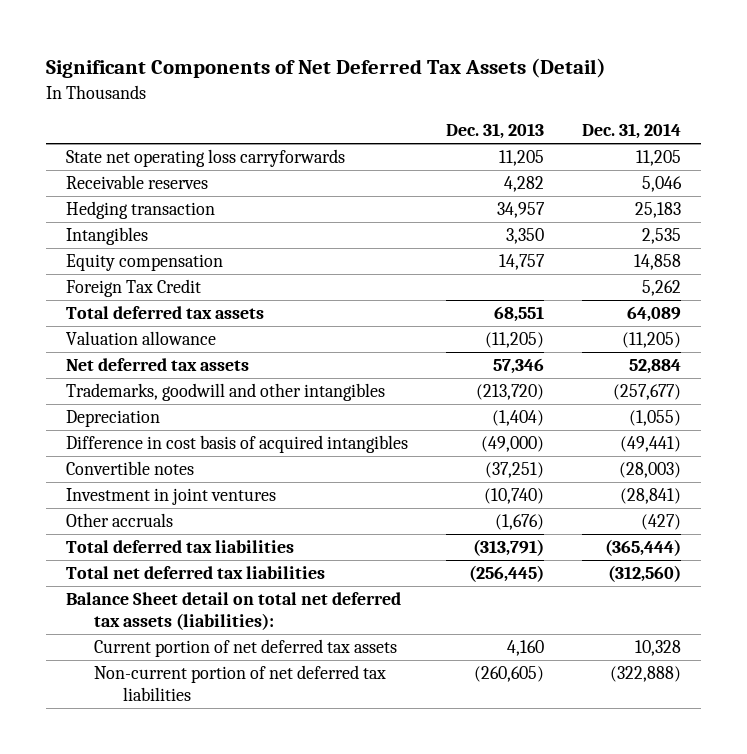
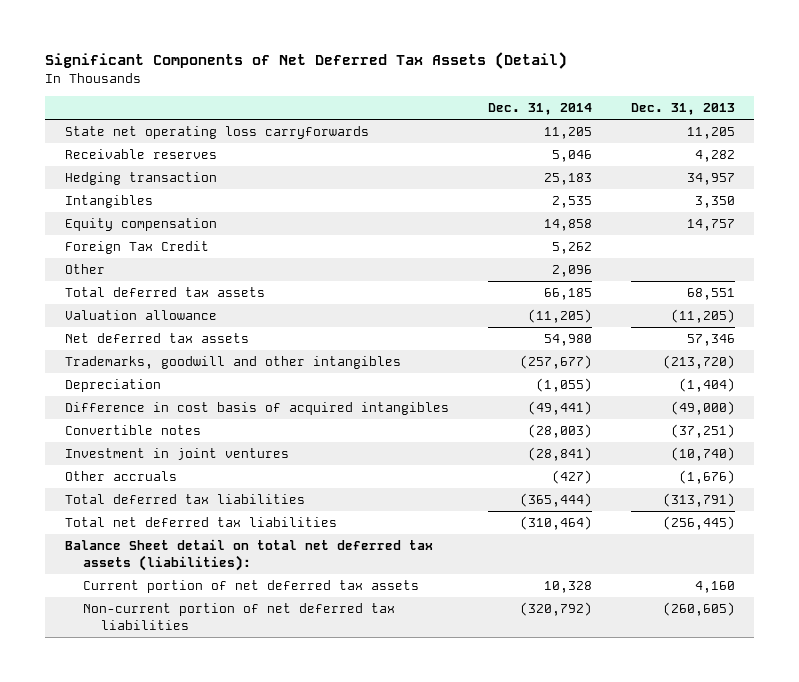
none -> [64,264,105,275] Other
[627,306,682,323] 64,089 -> [543,288,592,301] 66,185
[629,359,682,375] 52,884 -> [543,334,592,347] 54,980
[608,565,682,583] (312,560) -> [519,516,592,531] (310,464)
[610,666,682,683] (322,888) -> [519,602,592,617] (320,792)

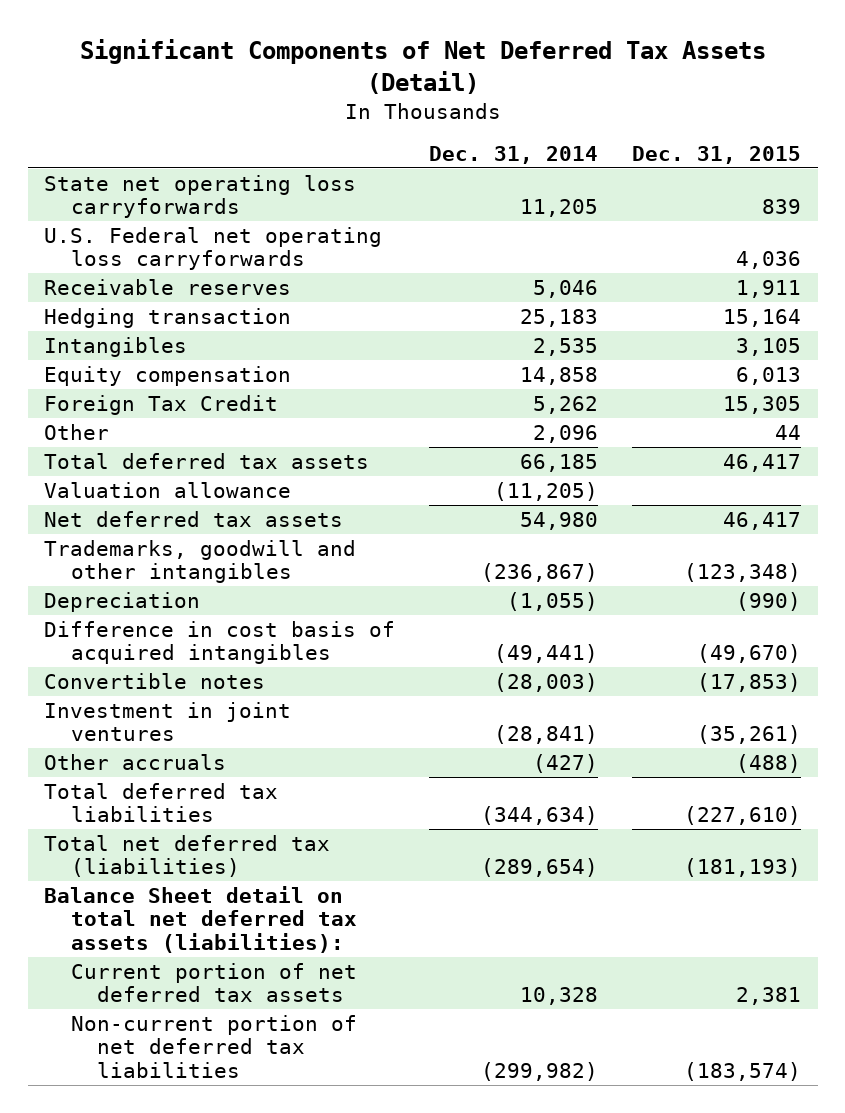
[630,103,735,116] Dec. 31, 2013 -> none
none -> [631,145,801,164] Dec. 31, 2015
none -> [44,226,383,271] U.S. Federal net operating loss carryforwards
[519,355,592,370] (257,677) -> [481,563,599,583] (236,867)
[519,493,592,508] (365,444) -> [481,806,599,826] (344,634)
[64,517,337,528] Total net deferred tax liabilities -> [44,834,331,878] Total net deferred tax (liabilities)
[519,516,592,531] (310,464) -> [481,858,599,878] (289,654)
[519,602,592,617] (320,792) -> [481,1061,599,1081] (299,982)

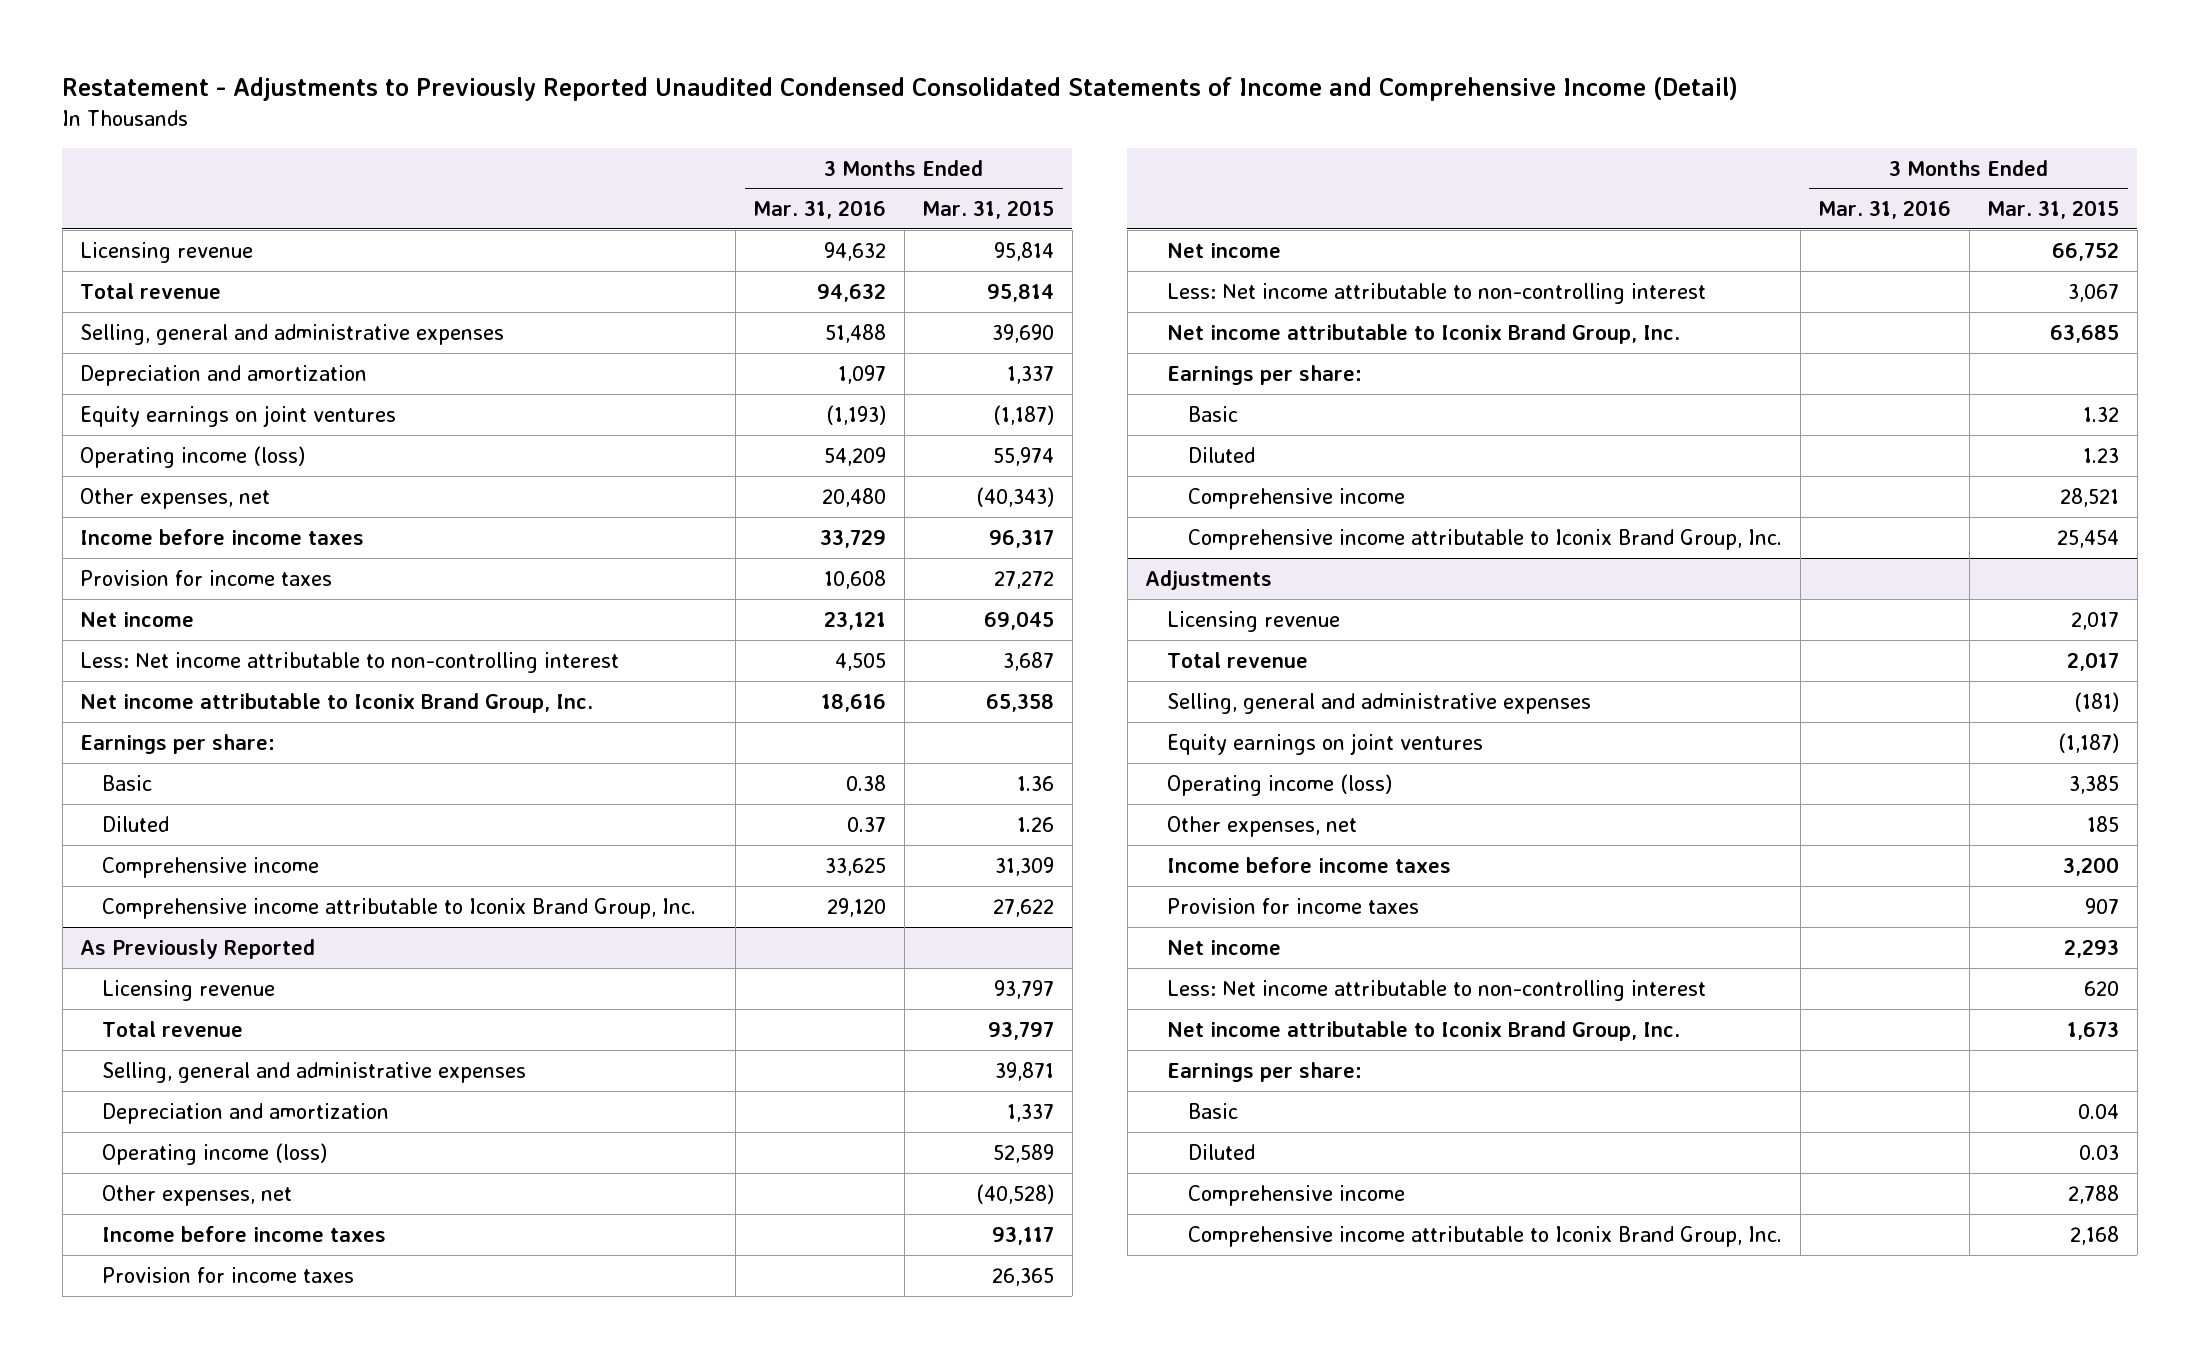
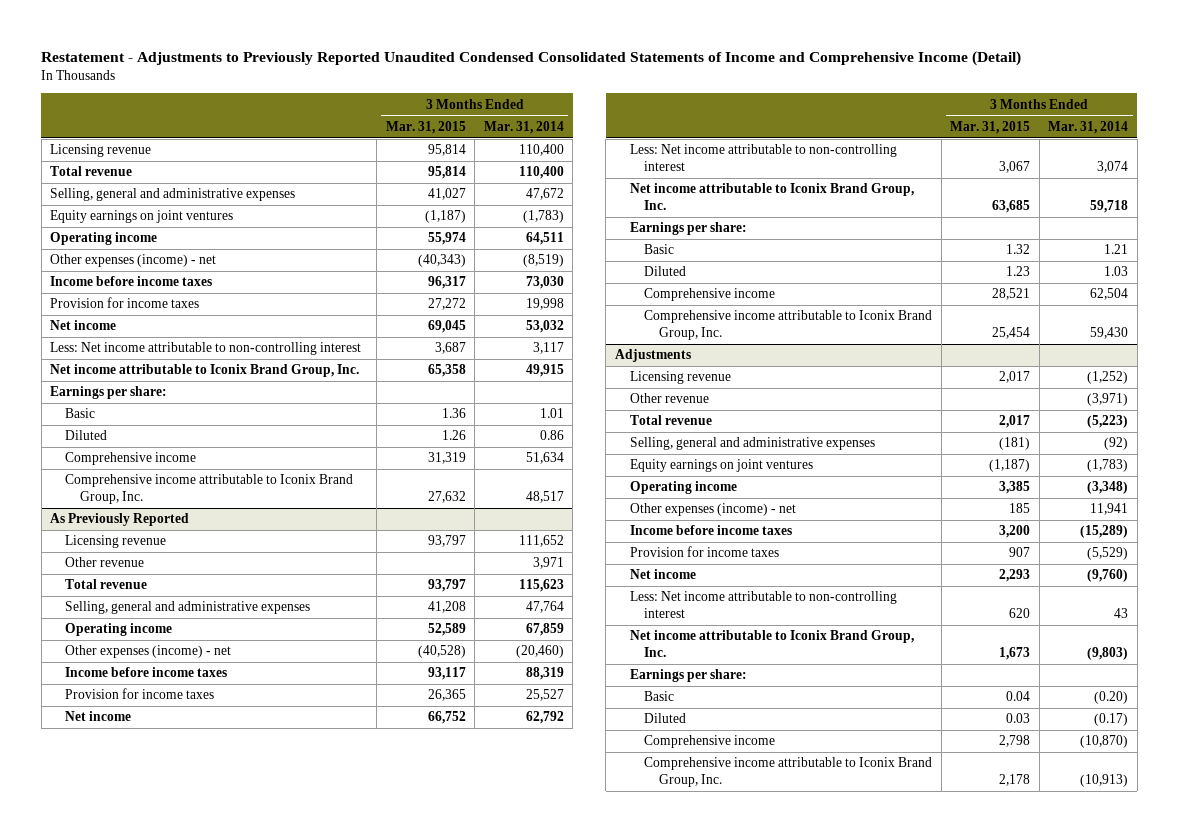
[753,200,887,220] Mar. 31, 2016 -> none
none -> [483,120,564,134] Mar. 31, 2014
[80,364,368,386] Depreciation and amortization -> none
[992,323,1055,343] 39,690 -> [427,188,466,201] 41,027
[80,445,306,468] Operating income (loss) -> [50,232,158,246] Operating income
[80,487,271,509] Other expenses, net -> [50,254,217,268] Other expenses (income) - net
[995,856,1055,876] 31,309 -> [427,452,466,465] 31,319
[993,898,1055,917] 27,622 -> [427,490,466,503] 27,632
none -> [64,557,144,568] Other revenue
[101,1102,389,1124] Depreciation and amortization -> none
[995,1061,1055,1081] 39,871 -> [427,601,466,614] 41,208
[101,1142,327,1165] Operating income (loss) -> [64,623,172,637] Operating income
[101,1184,292,1206] Other expenses, net -> [64,645,231,659] Other expenses (income) - net
none -> [629,393,709,404] Other revenue
[1166,773,1392,796] Operating income (loss) -> [629,481,737,495] Operating income
[1166,815,1357,837] Other expenses, net -> [629,503,796,517] Other expenses (income) - net
[2068,1184,2120,1204] 2,788 -> [999,735,1031,748] 2,798
[2070,1225,2120,1245] 2,168 -> [999,773,1031,786] 2,178

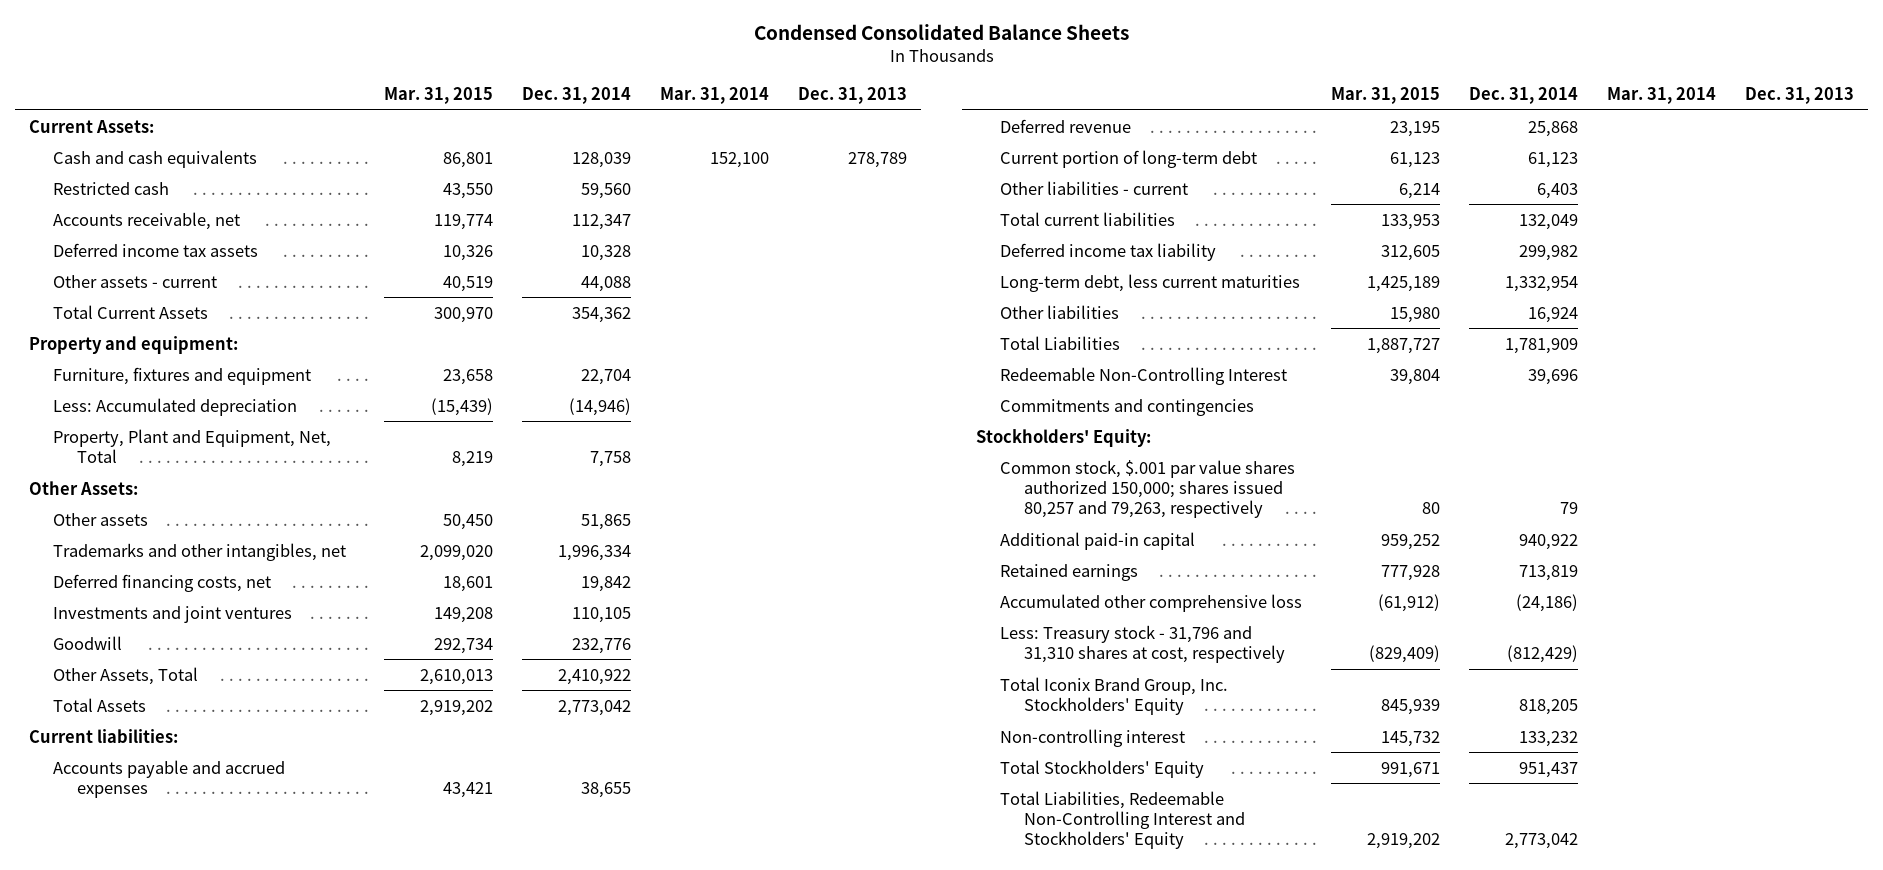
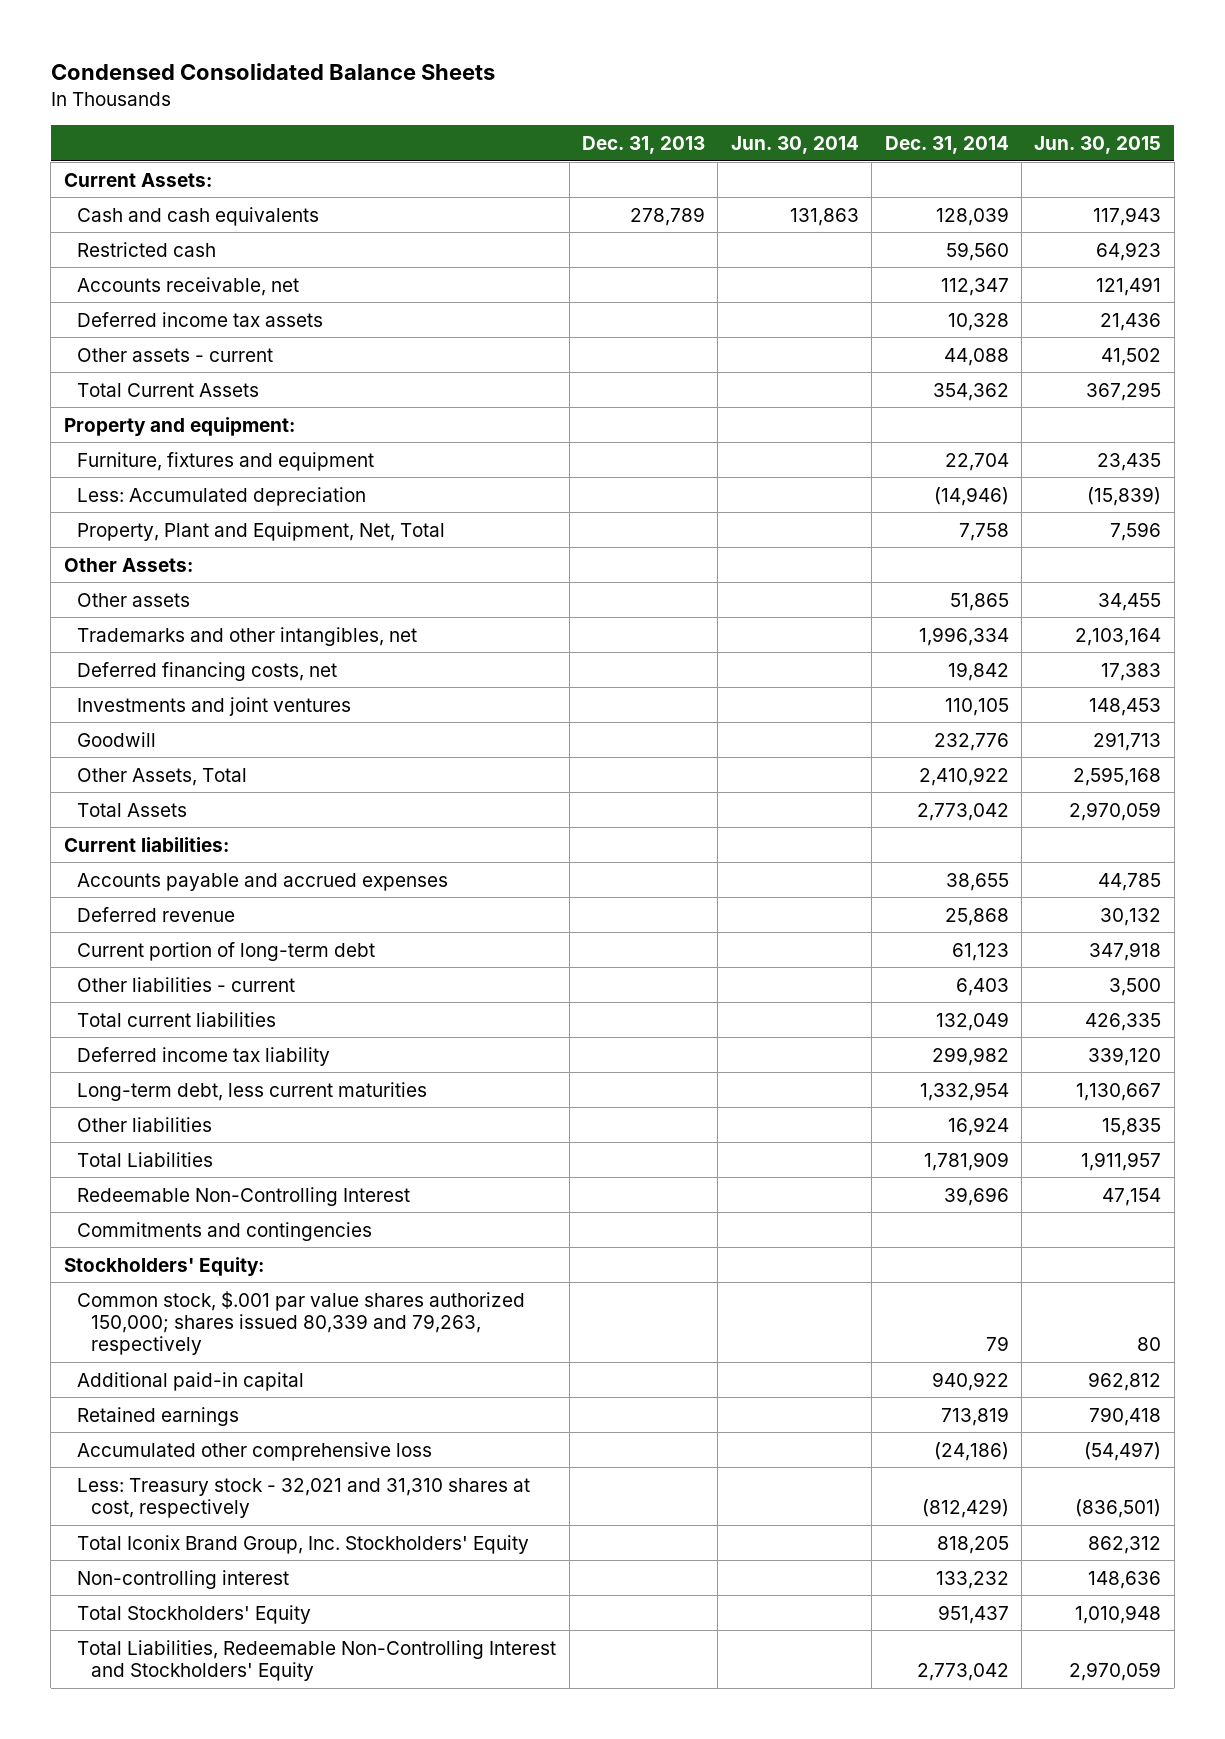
[383,87,493,105] Mar. 31, 2015 -> none
[659,87,769,105] Mar. 31, 2014 -> none
none -> [730,135,859,154] Jun. 30, 2014
none -> [1034,135,1162,154] Jun. 30, 2015
[1000,459,1296,518] Common stock, $.001 par value shares authorized 150,000; shares issued 80,257 and 79,263, respectively -> [77,1290,526,1356] Common stock, $.001 par value shares authorized 150,000; shares issued 80,339 and 79,263, respectively
[1000,624,1285,663] Less: Treasury stock - 31,796 and 31,310 shares at cost, respectively -> [77,1477,531,1518] Less: Treasury stock - 32,021 and 31,310 shares at cost, respectively

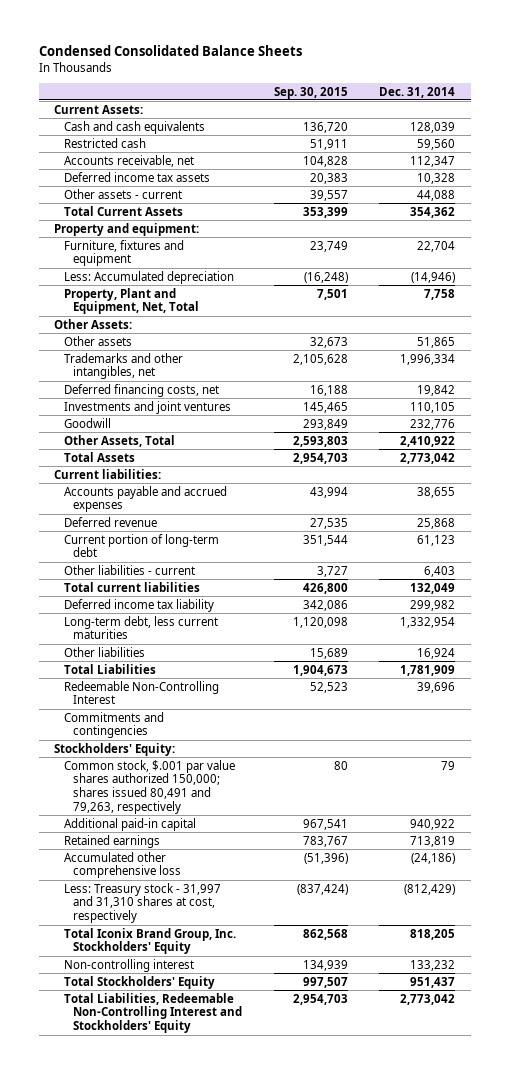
[582,135,706,154] Dec. 31, 2013 -> none
[730,135,859,154] Jun. 30, 2014 -> none
[1034,135,1162,154] Jun. 30, 2015 -> none
none -> [273,86,348,99] Sep. 30, 2015
[77,1290,526,1356] Common stock, $.001 par value shares authorized 150,000; shares issued 80,339 and 79,263, respectively -> [63,759,235,815] Common stock, $.001 par value shares authorized 150,000; shares issued 80,491 and 79,263, respectively
[77,1477,531,1518] Less: Treasury stock - 32,021 and 31,310 shares at cost, respectively -> [63,882,221,924] Less: Treasury stock - 31,997 and 31,310 shares at cost, respectively

